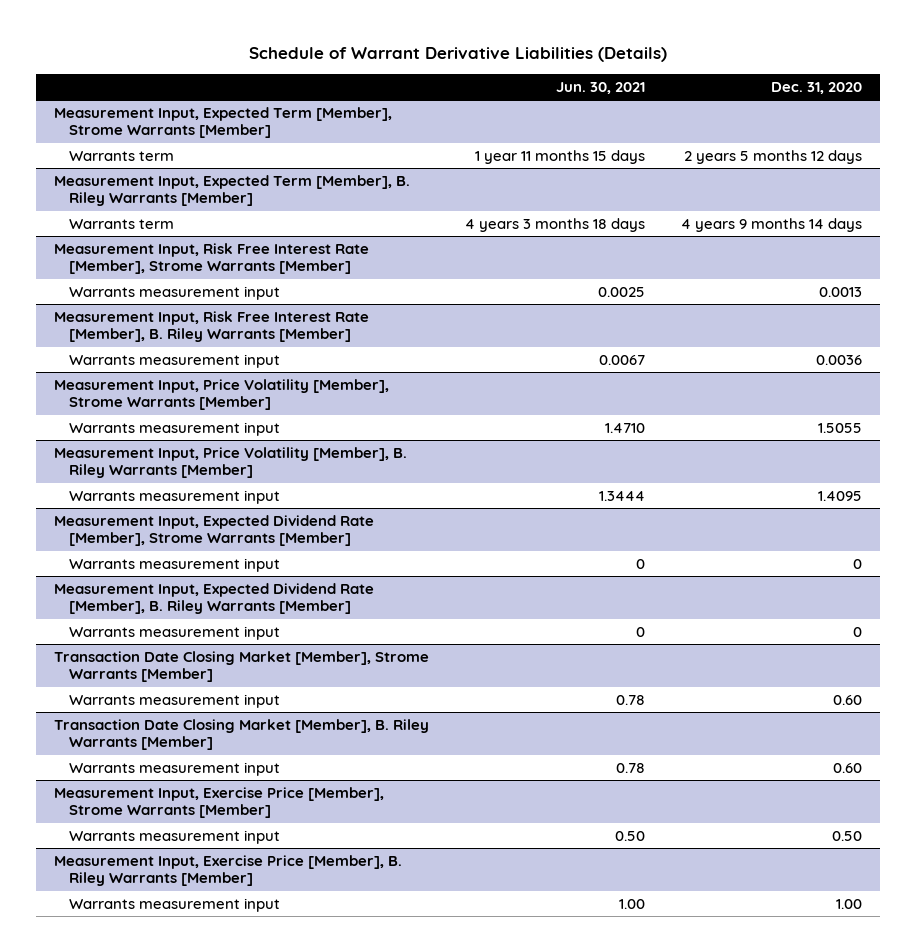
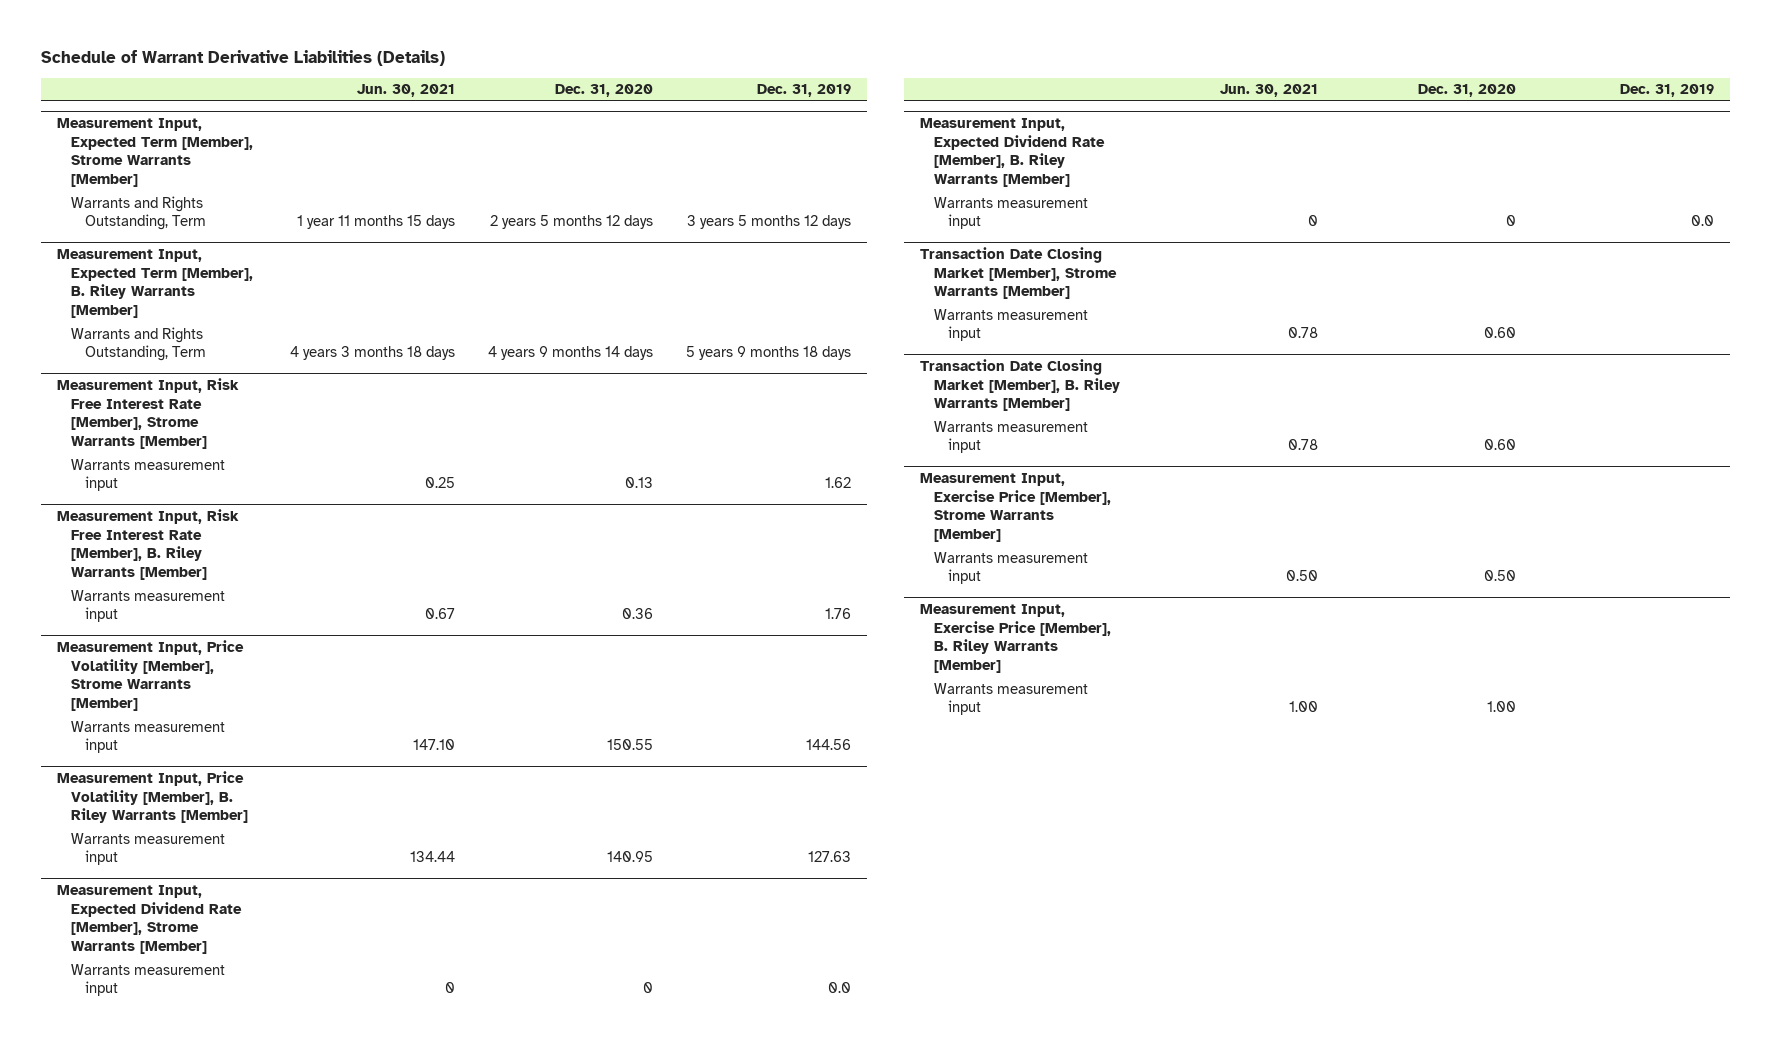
none -> [756,84,851,98] Dec. 31, 2019
[69,150,175,161] Warrants term -> [70,195,206,231] Warrants and Rights Outstanding, Term
[69,218,175,229] Warrants term -> [70,326,206,362] Warrants and Rights Outstanding, Term
[598,286,646,297] 0.0025 -> [424,477,455,489] 0.25
[819,286,863,297] 0.0013 -> [624,477,653,489] 0.13
[599,354,646,365] 0.0067 -> [424,608,455,620] 0.67
[816,354,863,365] 0.0036 -> [621,608,653,620] 0.36
[605,422,646,433] 1.4710 -> [412,739,455,751] 147.10
[818,422,863,433] 1.5055 -> [606,739,653,751] 150.55
[599,490,646,501] 1.3444 -> [409,851,455,863] 134.44
[818,490,863,501] 1.4095 -> [606,851,653,863] 140.95

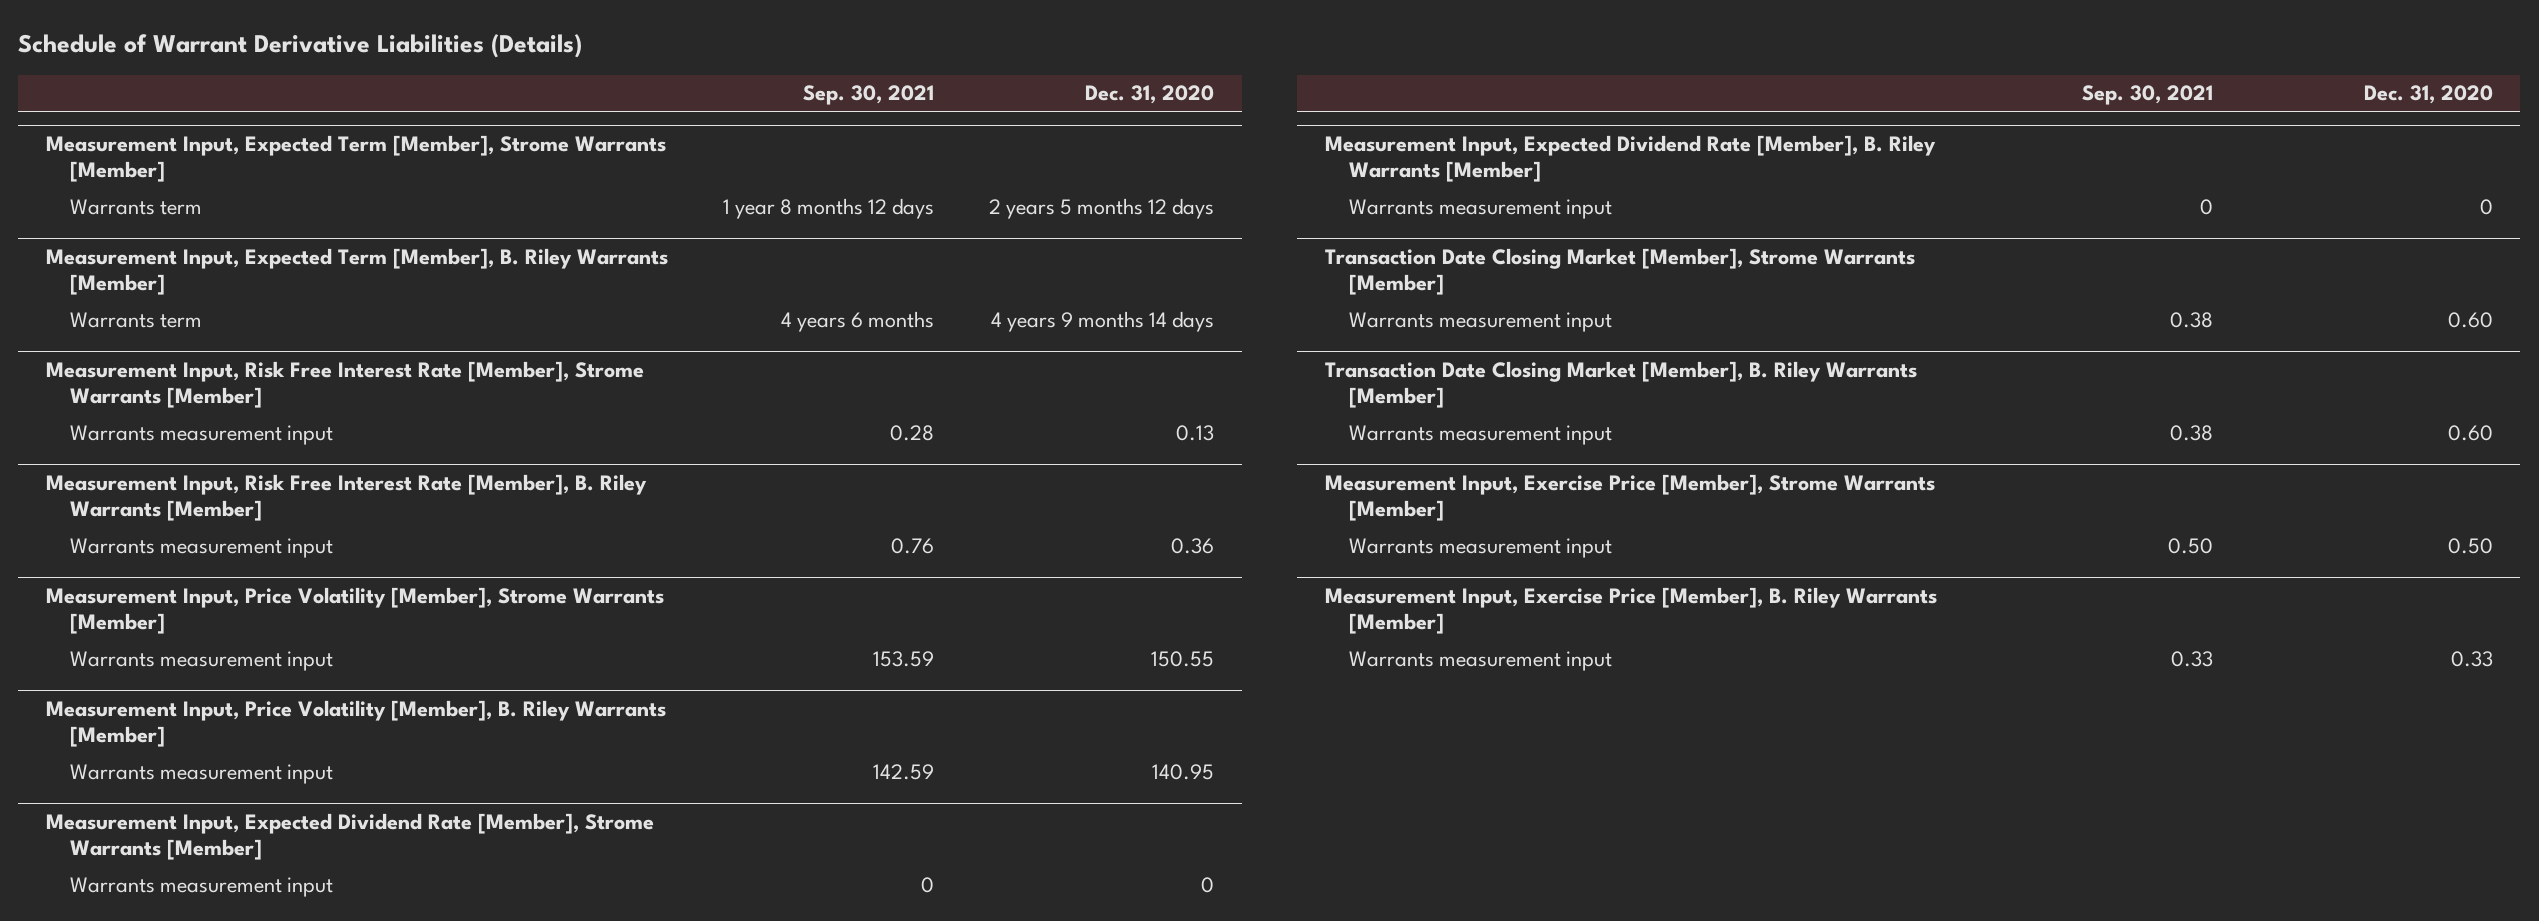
[356,84,455,98] Jun. 30, 2021 -> none
[756,84,851,98] Dec. 31, 2019 -> none
none -> [803,85,935,106] Sep. 30, 2021
[70,195,206,231] Warrants and Rights Outstanding, Term -> [70,198,203,215] Warrants term
[70,326,206,362] Warrants and Rights Outstanding, Term -> [70,311,203,328] Warrants term
[1486,701,1516,713] 1.00 -> [2450,650,2493,667] 0.33

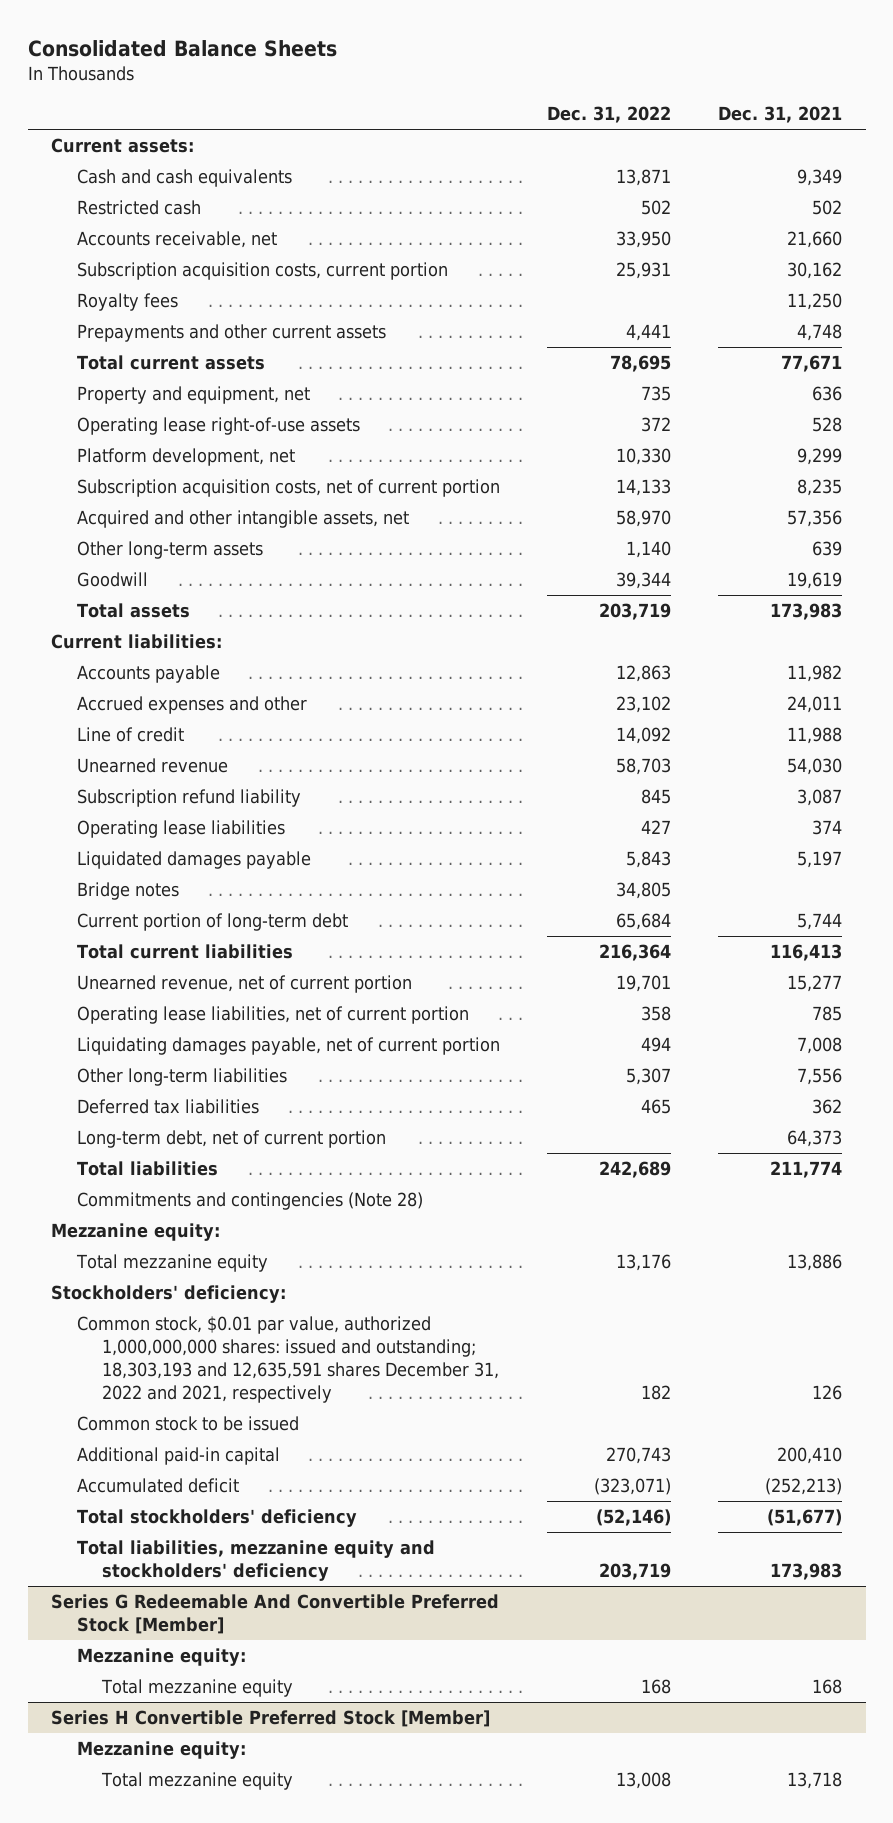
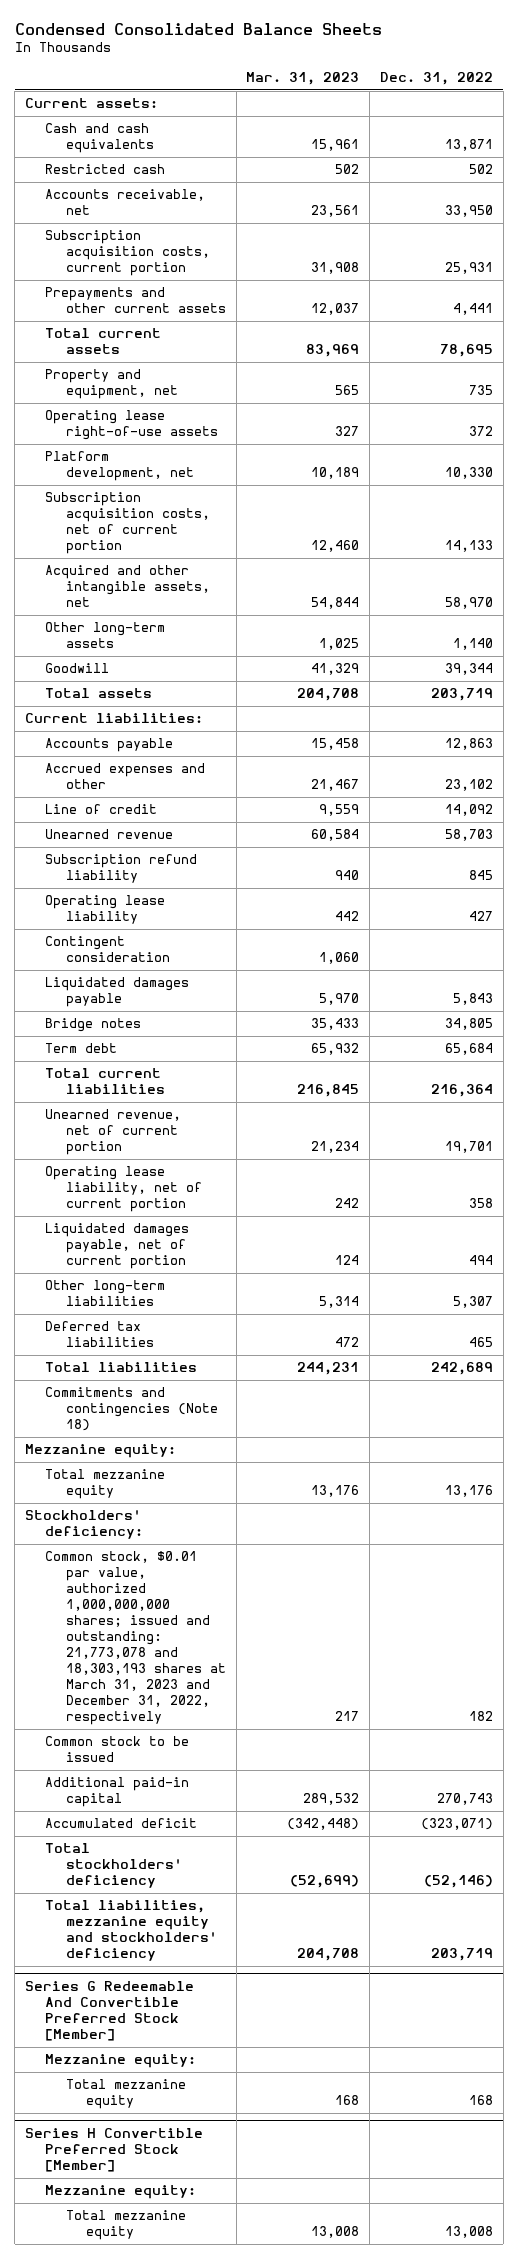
[27,39,337,57] Consolidated Balance Sheets -> [14,22,382,35] Condensed Consolidated Balance Sheets
[718,106,843,124] Dec. 31, 2021 -> none
none -> [246,72,360,86] Mar. 31, 2023
[76,293,178,312] Royalty fees -> none
[76,820,285,839] Operating lease liabilities -> [45,895,166,925] Operating lease liability
none -> [45,936,170,963] Contingent consideration
[76,913,348,932] Current portion of long-term debt -> [45,1043,118,1054] Term debt
[76,1006,469,1025] Operating lease liabilities, net of current portion -> [45,1166,202,1213] Operating lease liability, net of current portion
[76,1037,500,1056] Liquidating damages payable, net of current portion -> [45,1223,190,1270] Liquidated damages payable, net of current portion
[76,1130,386,1149] Long-term debt, net of current portion -> none
[76,1192,423,1211] Commitments and contingencies (Note 28) -> [45,1387,218,1432] Commitments and contingencies (Note 18)
[76,1316,499,1404] Common stock, $0.01 par value, authorized 1,000,000,000 shares: issued and outstanding; 18,303,193 and 12,635,591 shares December 31, 2022 and 2021, respectively -> [45,1551,226,1726] Common stock, $0.01 par value, authorized 1,000,000,000 shares; issued and outstanding: 21,773,078 and 18,303,193 shares at March 31, 2023 and December 31, 2022, respectively

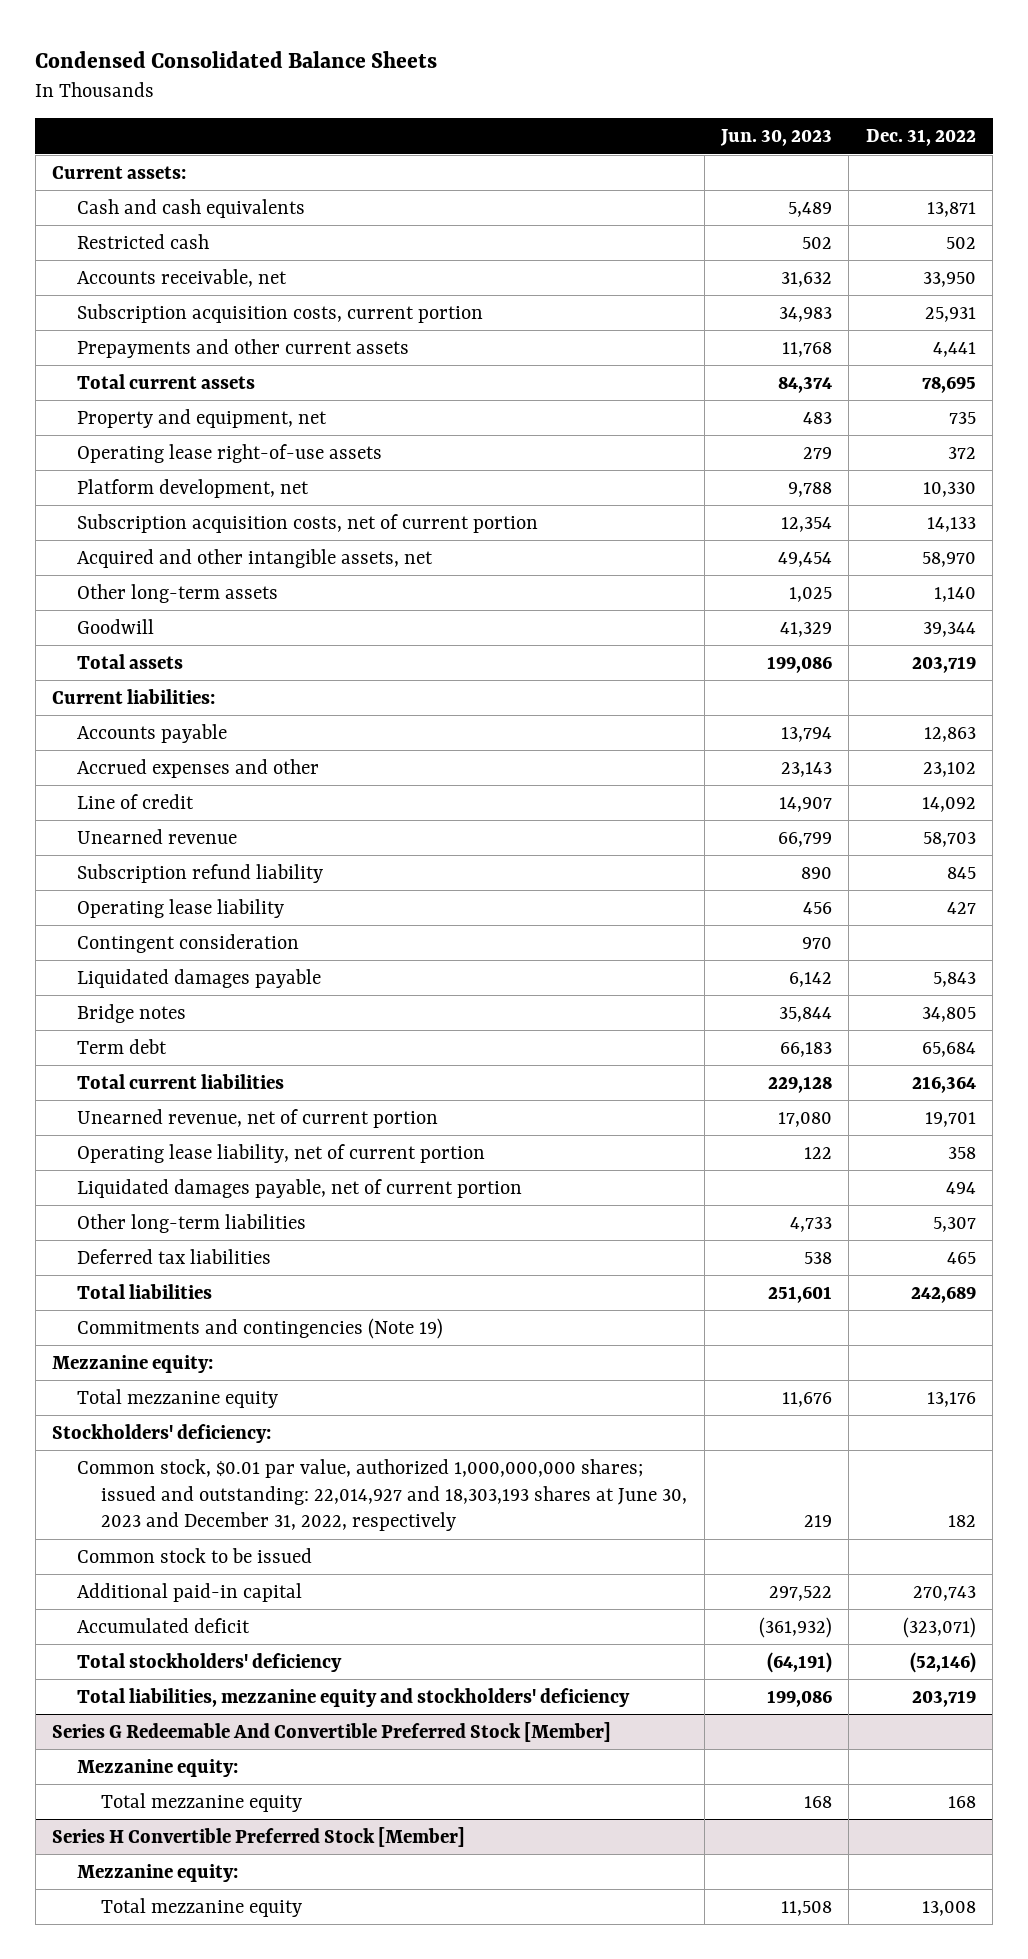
[246,72,360,86] Mar. 31, 2023 -> none
none -> [720,128,833,146] Jun. 30, 2023
[45,1387,218,1432] Commitments and contingencies (Note 18) -> [76,1317,443,1339] Commitments and contingencies (Note 19)
[45,1551,226,1726] Common stock, $0.01 par value, authorized 1,000,000,000 shares; issued and outstanding: 21,773,078 and 18,303,193 shares at March 31, 2023 and December 31, 2022, respectively -> [76,1458,688,1532] Common stock, $0.01 par value, authorized 1,000,000,000 shares; issued and outstanding: 22,014,927 and 18,303,193 shares at June 30, 2023 and December 31, 2022, respectively

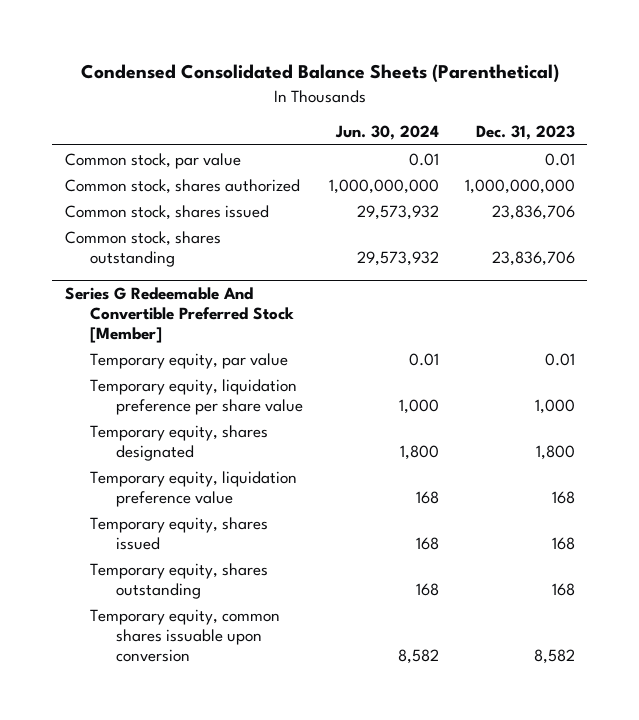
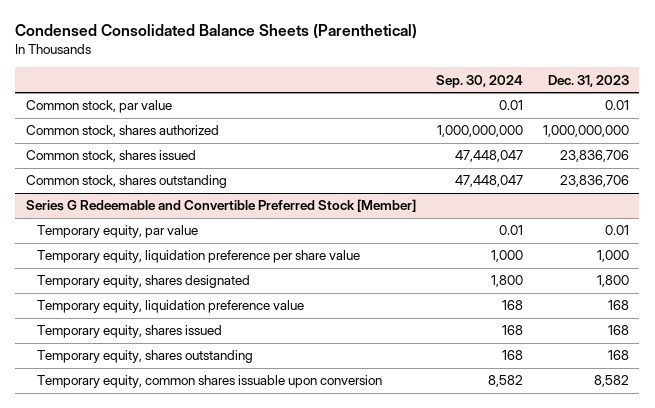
[334,125,439,141] Jun. 30, 2024 -> none
none -> [435,74,523,88] Sep. 30, 2024
[64,286,295,343] Series G Redeemable And Convertible Preferred Stock [Member] -> [25,199,416,213] Series G Redeemable and Convertible Preferred Stock [Member]

